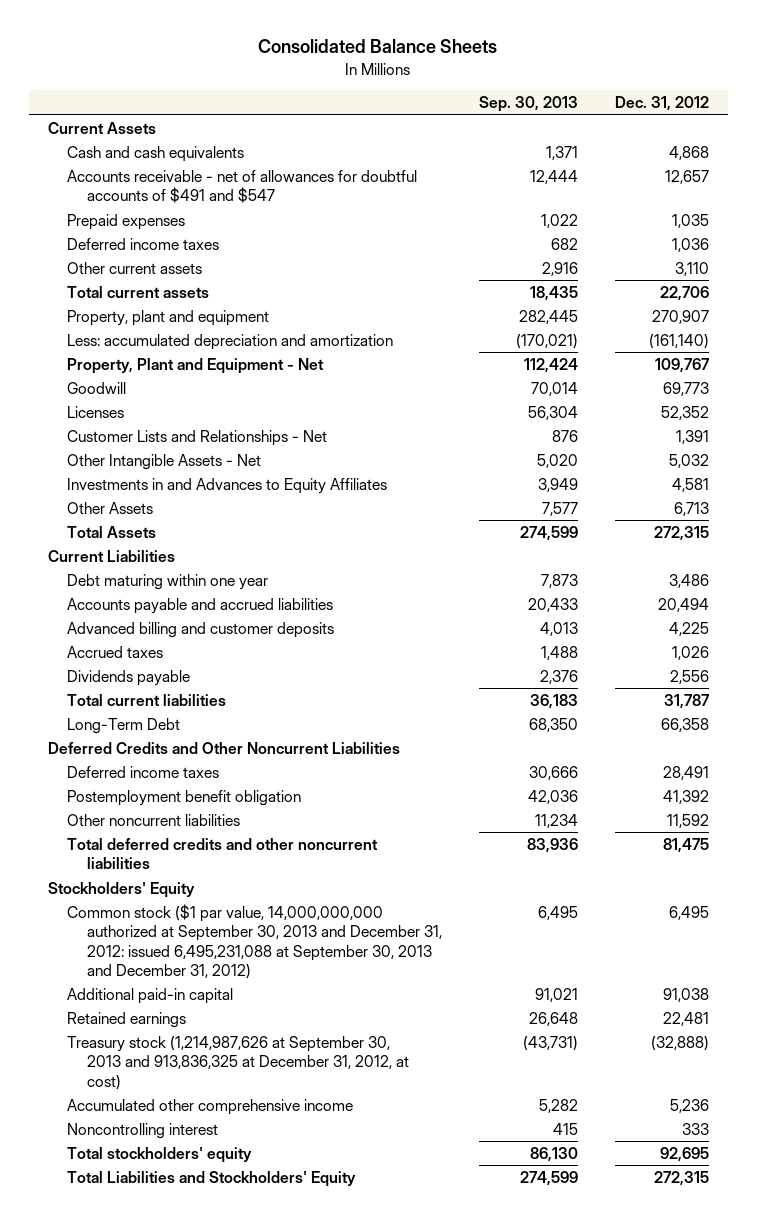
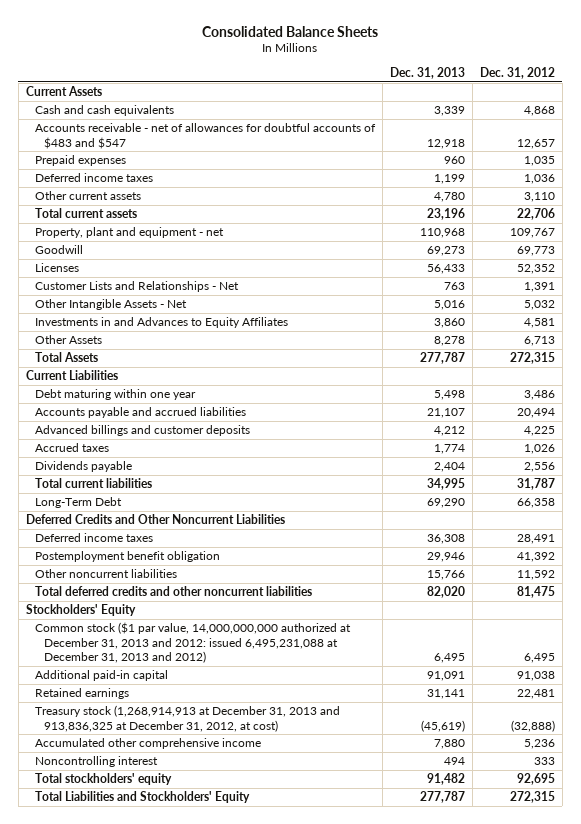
[478,96,578,113] Sep. 30, 2013 -> none
none -> [389,67,465,80] Dec. 31, 2013
[67,169,418,204] Accounts receivable - net of allowances for doubtful accounts of $491 and $547 -> [35,123,377,149] Accounts receivable - net of allowances for doubtful accounts of $483 and $547
[67,309,270,326] Property, plant and equipment -> none
[67,333,394,350] Less: accumulated depreciation and amortization -> none
[67,357,325,374] Property, Plant and Equipment - Net -> [35,227,225,239] Property, plant and equipment - net
[67,621,335,638] Advanced billing and customer deposits -> [35,425,251,437] Advanced billings and customer deposits
[67,903,442,980] Common stock ($1 par value, 14,000,000,000 authorized at September 30, 2013 and December 31, 2012: issued 6,495,231,088 at September 30, 2013 and December 31, 2012) -> [35,622,352,664] Common stock ($1 par value, 14,000,000,000 authorized at December 31, 2013 and 2012: issued 6,495,231,088 at December 31, 2013 and 2012)
[67,1035,409,1090] Treasury stock (1,214,987,626 at September 30, 2013 and 913,836,325 at December 31, 2012, at cost) -> [35,705,341,732] Treasury stock (1,268,914,913 at December 31, 2013 and 913,836,325 at December 31, 2012, at cost)

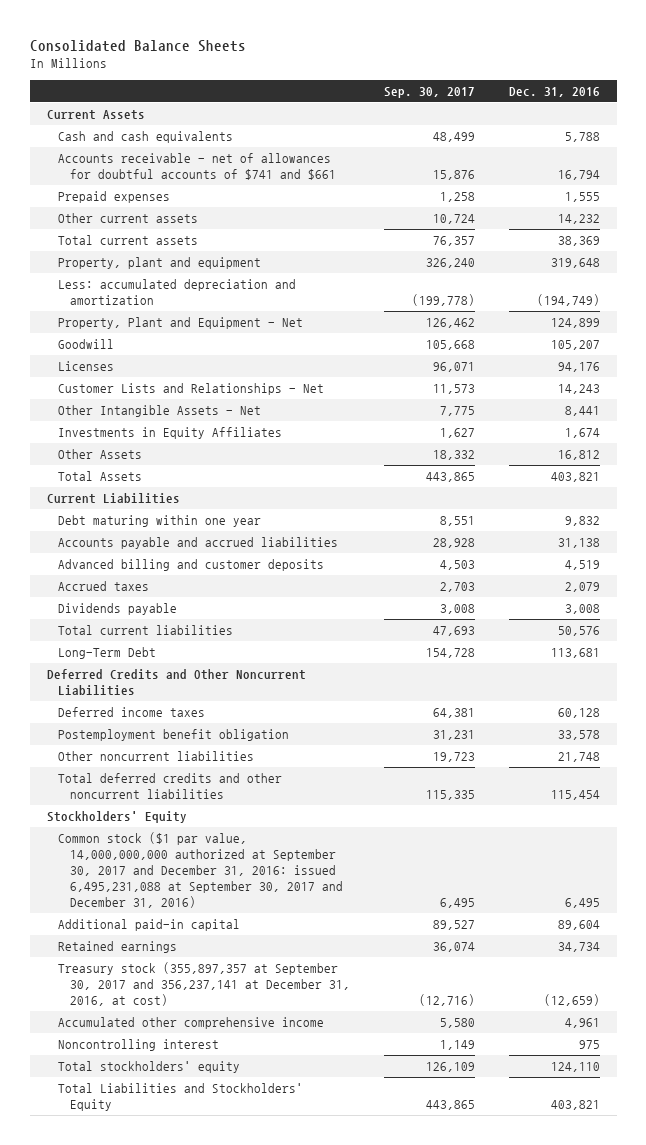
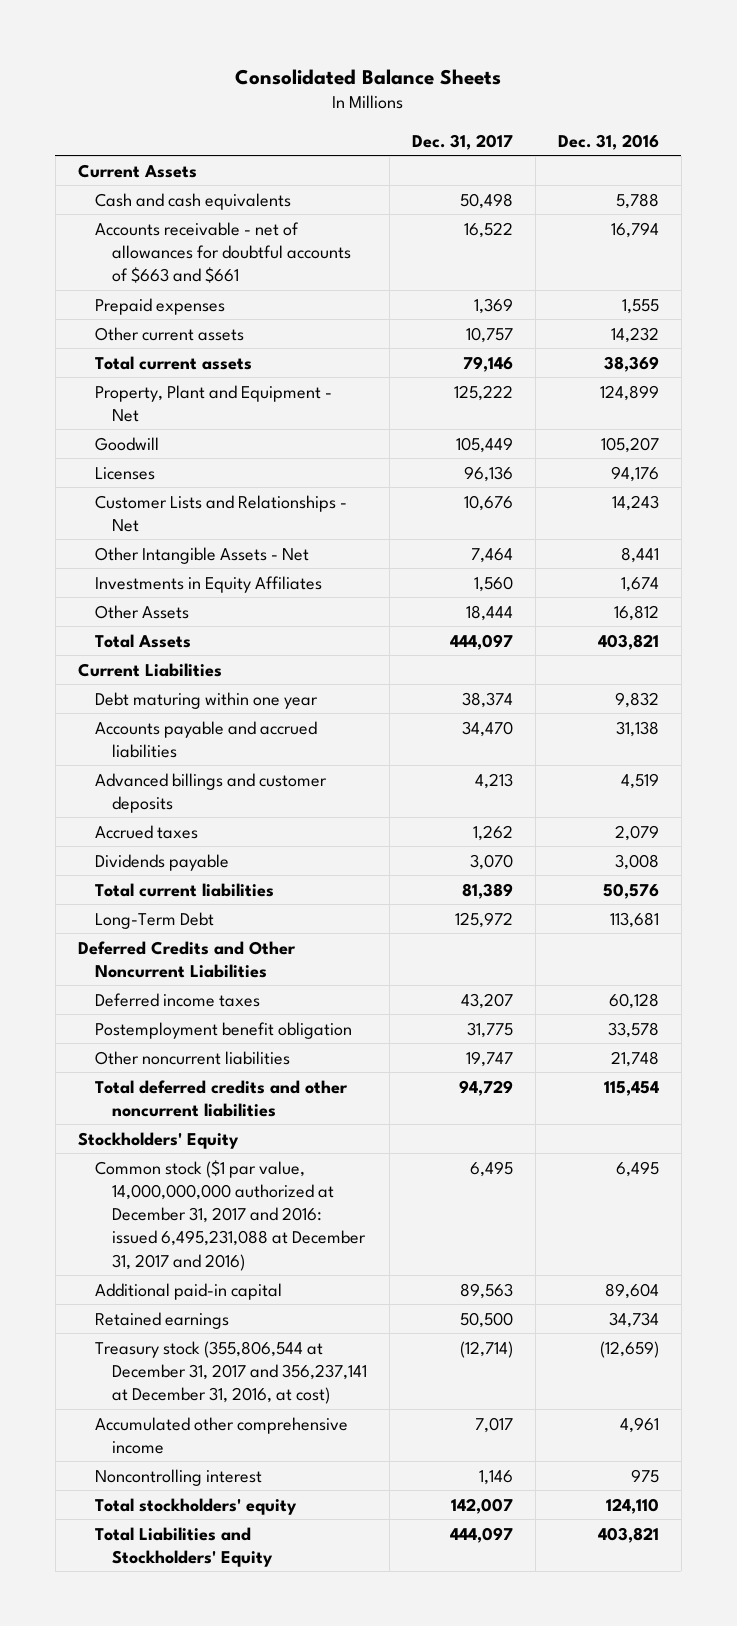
[383,86,475,98] Sep. 30, 2017 -> none
none -> [412,133,514,150] Dec. 31, 2017
[58,153,337,181] Accounts receivable - net of allowances for doubtful accounts of $741 and $661 -> [95,221,352,284] Accounts receivable - net of allowances for doubtful accounts of $663 and $661
[58,257,262,270] Property, plant and equipment -> none
[58,279,297,306] Less: accumulated depreciation and amortization -> none
[58,559,325,572] Advanced billing and customer deposits -> [95,772,328,813] Advanced billings and customer deposits
[58,832,344,909] Common stock ($1 par value, 14,000,000,000 authorized at September 30, 2017 and December 31, 2016: issued 6,495,231,088 at September 30, 2017 and December 31, 2016) -> [95,1159,367,1271] Common stock ($1 par value, 14,000,000,000 authorized at December 31, 2017 and 2016: issued 6,495,231,088 at December 31, 2017 and 2016)
[58,962,351,1007] Treasury stock (355,897,357 at September 30, 2017 and 356,237,141 at December 31, 2016, at cost) -> [95,1340,368,1405] Treasury stock (355,806,544 at December 31, 2017 and 356,237,141 at December 31, 2016, at cost)

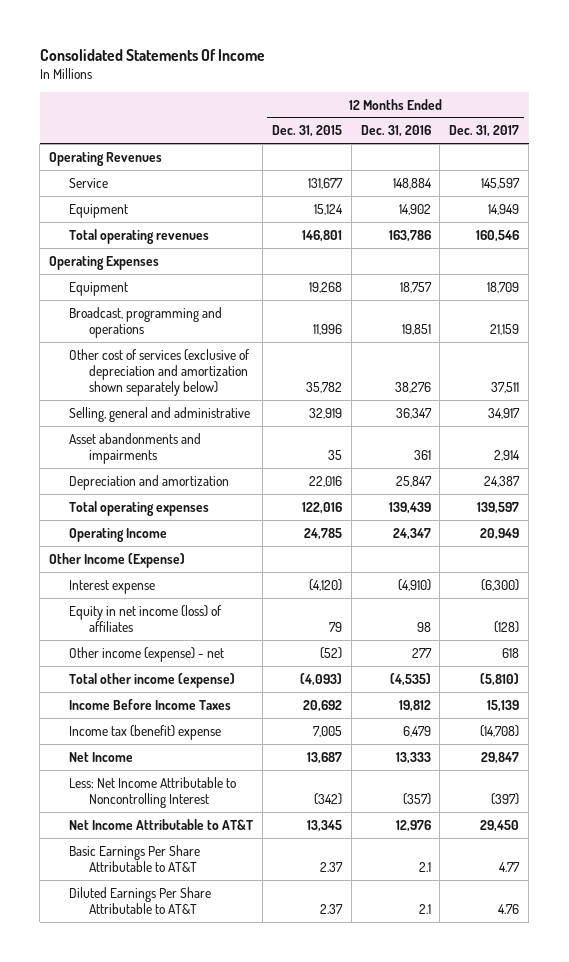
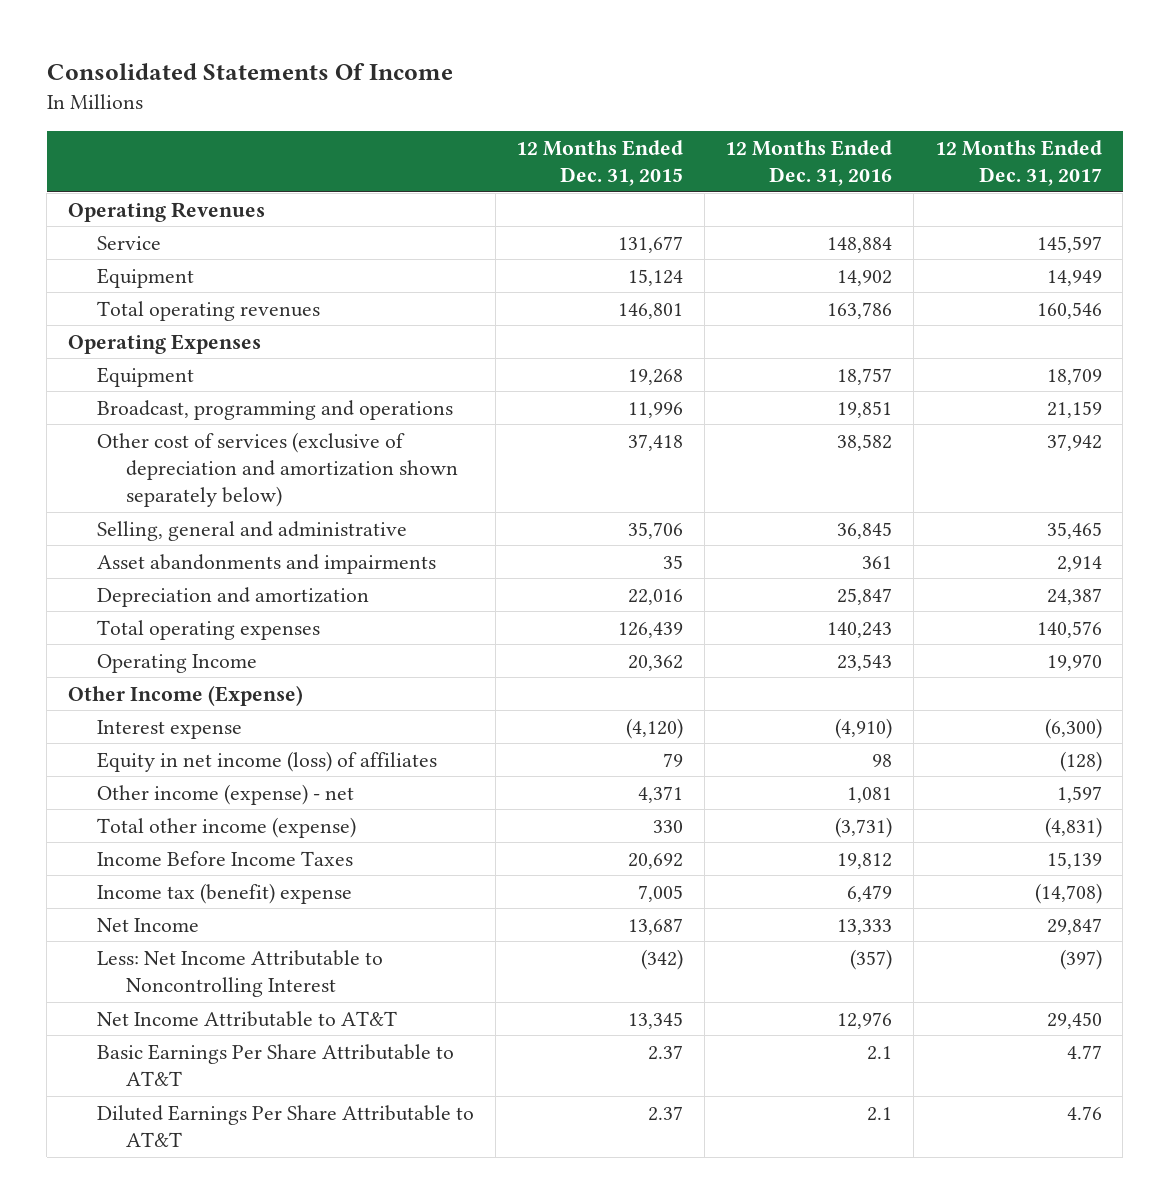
[305,381,342,393] 35,782 -> [628,433,684,451] 37,418
[394,381,431,393] 38,276 -> [837,433,893,451] 38,582
[491,381,520,393] 37,511 -> [1046,433,1102,451] 37,942
[308,407,342,419] 32,919 -> [628,521,684,539] 35,706
[395,407,432,419] 36,347 -> [837,521,893,539] 36,845
[488,407,521,419] 34,917 -> [1046,521,1102,539] 35,465
[301,501,342,514] 122,016 -> [618,621,684,638] 126,439
[388,501,431,514] 139,439 -> [827,621,893,638] 140,243
[477,501,520,514] 139,597 -> [1036,620,1102,638] 140,576
[303,527,342,540] 24,785 -> [628,654,684,671] 20,362
[392,527,431,540] 24,347 -> [837,653,893,671] 23,543
[480,527,520,540] 20,949 -> [1046,653,1102,671] 19,970
[319,646,342,659] (52) -> [638,785,684,803] 4,371
[411,647,432,658] 277 -> [847,786,893,803] 1,081
[502,647,520,658] 618 -> [1056,785,1102,803] 1,597
[299,672,342,686] (4,093) -> [653,819,684,833] 330
[389,672,431,686] (4,535) -> [835,816,893,838] (3,731)
[480,672,520,686] (5,810) -> [1044,816,1102,838] (4,831)

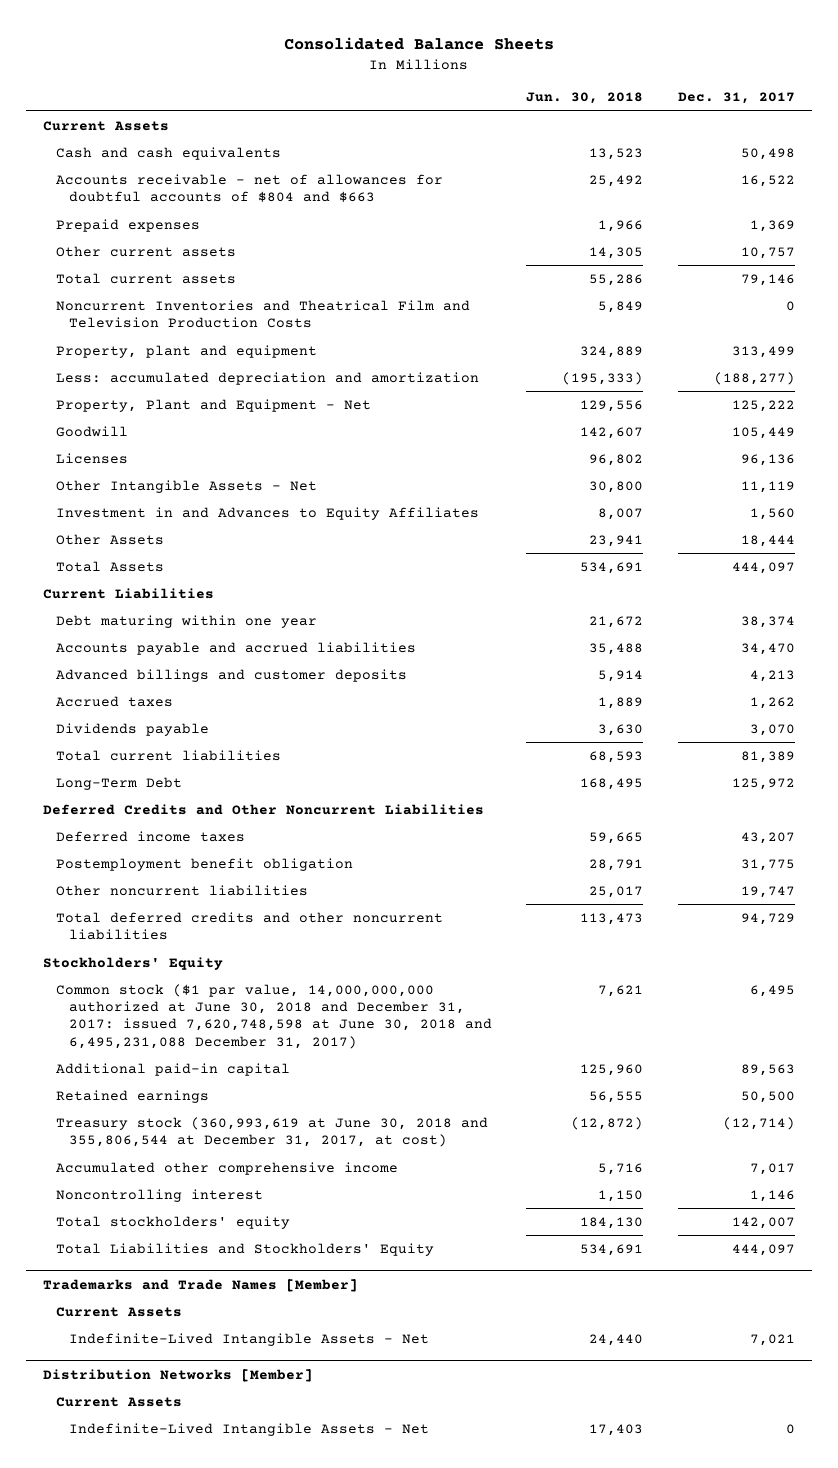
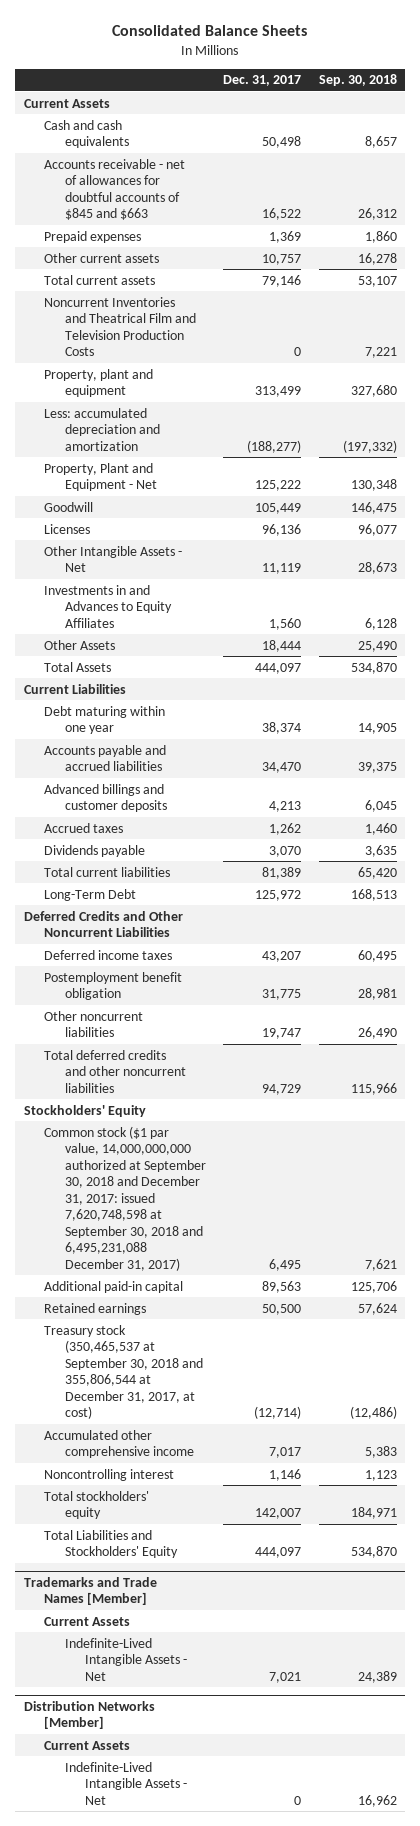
[526,92,644,105] Jun. 30, 2018 -> none
none -> [318,74,397,87] Sep. 30, 2018
[56,173,444,203] Accounts receivable - net of allowances for doubtful accounts of $804 and $663 -> [44,158,186,221] Accounts receivable - net of allowances for doubtful accounts of $845 and $663
[56,506,480,520] Investment in and Advances to Equity Affiliates -> [44,584,172,628] Investments in and Advances to Equity Affiliates
[56,983,493,1049] Common stock ($1 par value, 14,000,000,000 authorized at June 30, 2018 and December 31, 2017: issued 7,620,748,598 at June 30, 2018 and 6,495,231,088 December 31, 2017) -> [44,1125,206,1271] Common stock ($1 par value, 14,000,000,000 authorized at September 30, 2018 and December 31, 2017: issued 7,620,748,598 at September 30, 2018 and 6,495,231,088 December 31, 2017)
[56,1116,489,1148] Treasury stock (360,993,619 at June 30, 2018 and 355,806,544 at December 31, 2017, at cost) -> [44,1324,203,1420] Treasury stock (350,465,537 at September 30, 2018 and 355,806,544 at December 31, 2017, at cost)

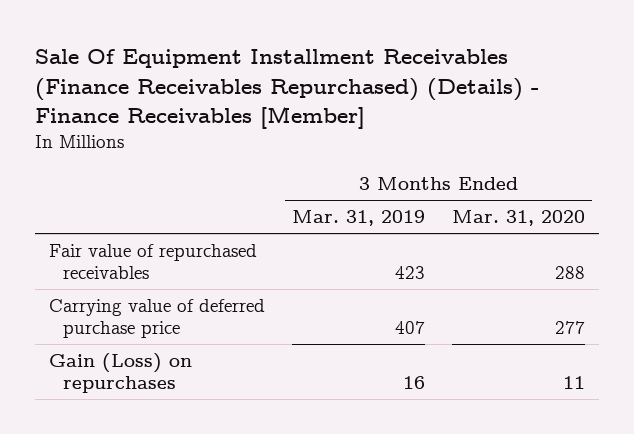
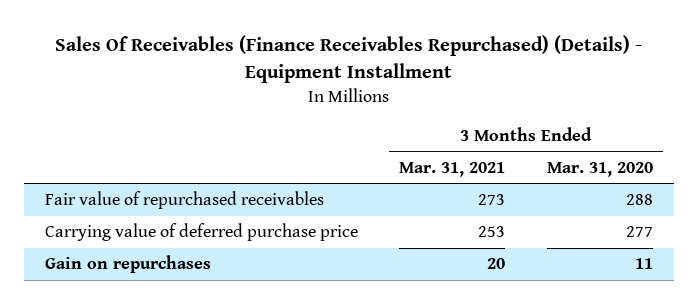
[35,49,540,129] Sale Of Equipment Installment Receivables (Finance Receivables Repurchased) (Details) - Finance Receivables [Member] -> [54,35,642,84] Sales Of Receivables (Finance Receivables Repurchased) (Details) - Equipment Installment
[292,210,426,227] Mar. 31, 2019 -> none
none -> [399,161,506,177] Mar. 31, 2021
[48,353,192,393] Gain (Loss) on repurchases -> [44,255,211,274] Gain on repurchases

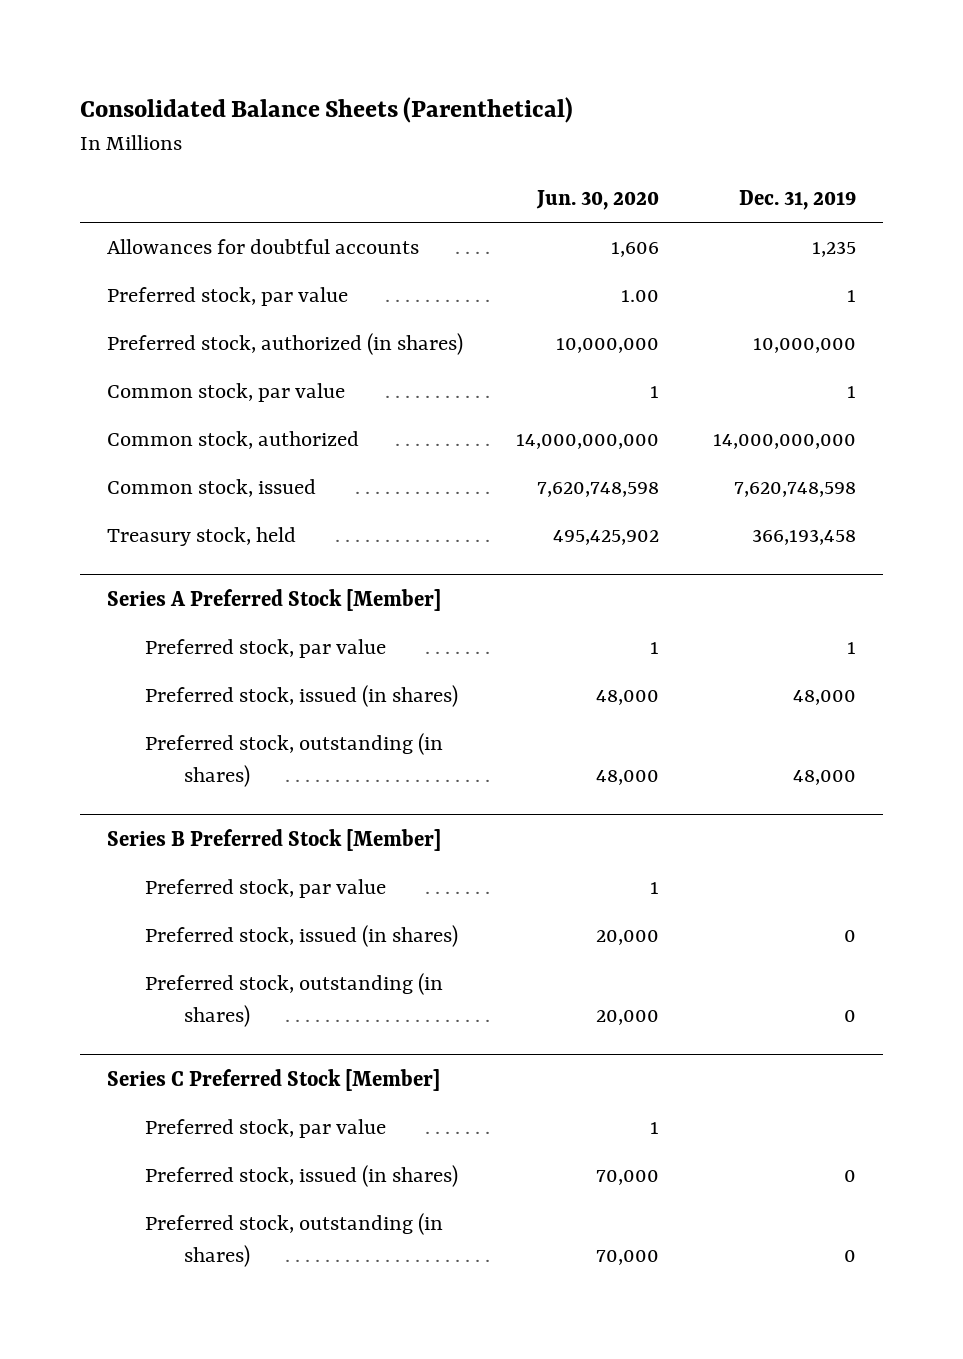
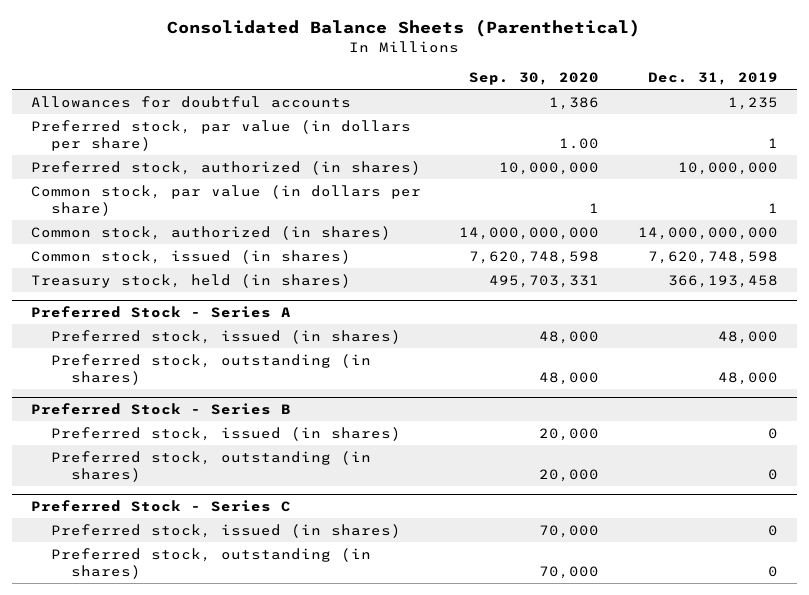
[536,190,660,211] Jun. 30, 2020 -> none
none -> [469,72,600,86] Sep. 30, 2020
[106,287,348,307] Preferred stock, par value -> [31,119,412,151] Preferred stock, par value (in dollars per share)
[145,639,387,659] Preferred stock, par value -> none
[106,383,345,403] Common stock, par value -> [31,184,422,216] Common stock, par value (in dollars per share)
[106,431,359,450] Common stock, authorized -> [31,225,392,240] Common stock, authorized (in shares)
[106,479,316,498] Common stock, issued -> [31,249,352,264] Common stock, issued (in shares)
[106,527,296,547] Treasury stock, held -> [31,273,352,288] Treasury stock, held (in shares)
[106,588,441,611] Series A Preferred Stock [Member] -> [31,306,292,319] Preferred Stock - Series A
[145,879,387,899] Preferred stock, par value -> none
[106,828,441,851] Series B Preferred Stock [Member] -> [31,403,292,416] Preferred Stock - Series B
[145,1119,387,1139] Preferred stock, par value -> none
[106,1068,440,1091] Series C Preferred Stock [Member] -> [31,500,292,513] Preferred Stock - Series C

